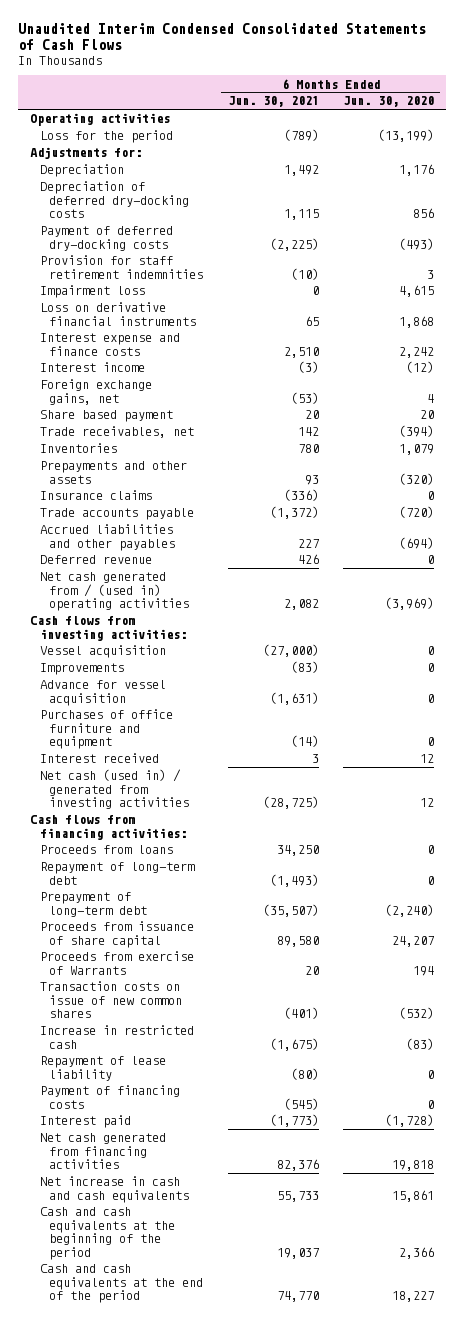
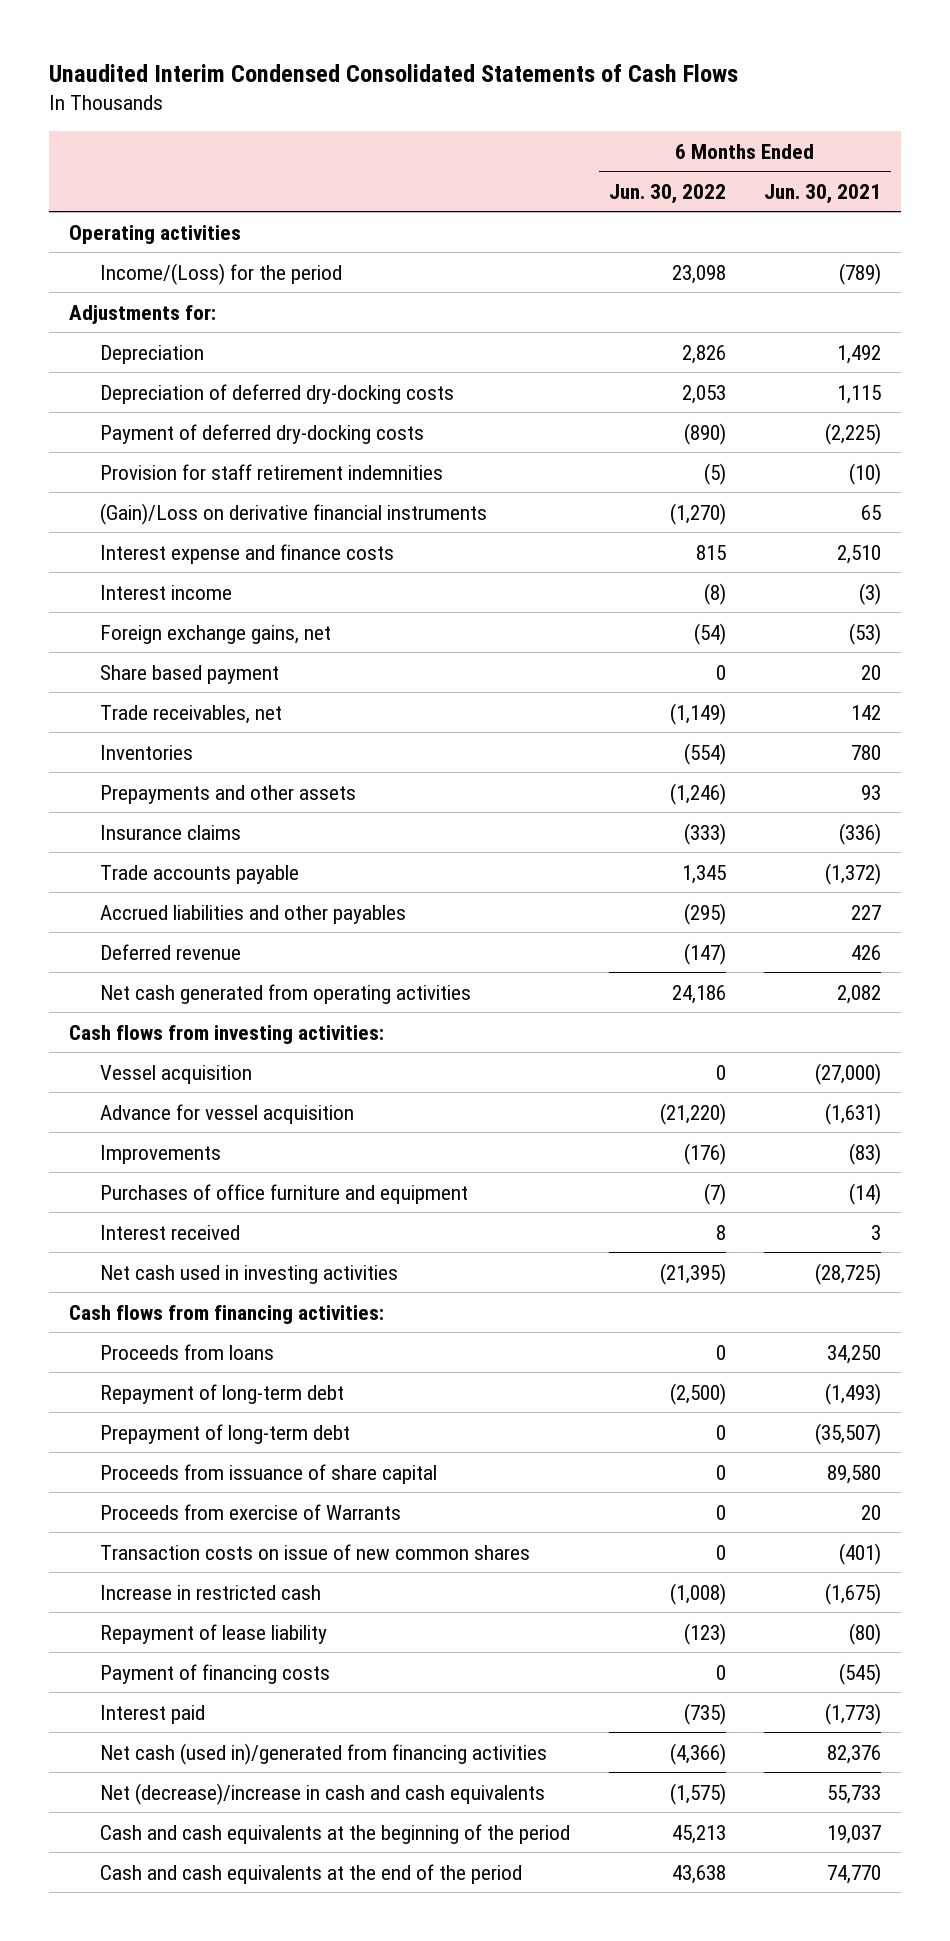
[342,96,434,108] Jun. 30, 2020 -> none
none -> [608,183,726,204] Jun. 30, 2022
[39,130,173,144] Loss for the period -> [99,262,342,285] Income/(Loss) for the period
[39,285,145,299] Impairment loss -> none
[39,302,197,326] Loss on derivative financial instruments -> [99,502,487,525] (Gain)/Loss on derivative financial instruments
[39,572,190,612] Net cash generated from / (used in) operating activities -> [99,983,471,1004] Net cash generated from operating activities
[39,663,124,676] Improvements -> [99,1144,221,1164] Improvements
[39,769,190,810] Net cash (used in) / generated from investing activities -> [99,1264,398,1284] Net cash used in investing activities
[39,1133,166,1170] Net cash generated from financing activities -> [99,1742,547,1765] Net cash (used in)/generated from financing activities
[39,1176,190,1203] Net increase in cash and cash equivalents -> [99,1782,545,1805] Net (decrease)/increase in cash and cash equivalents

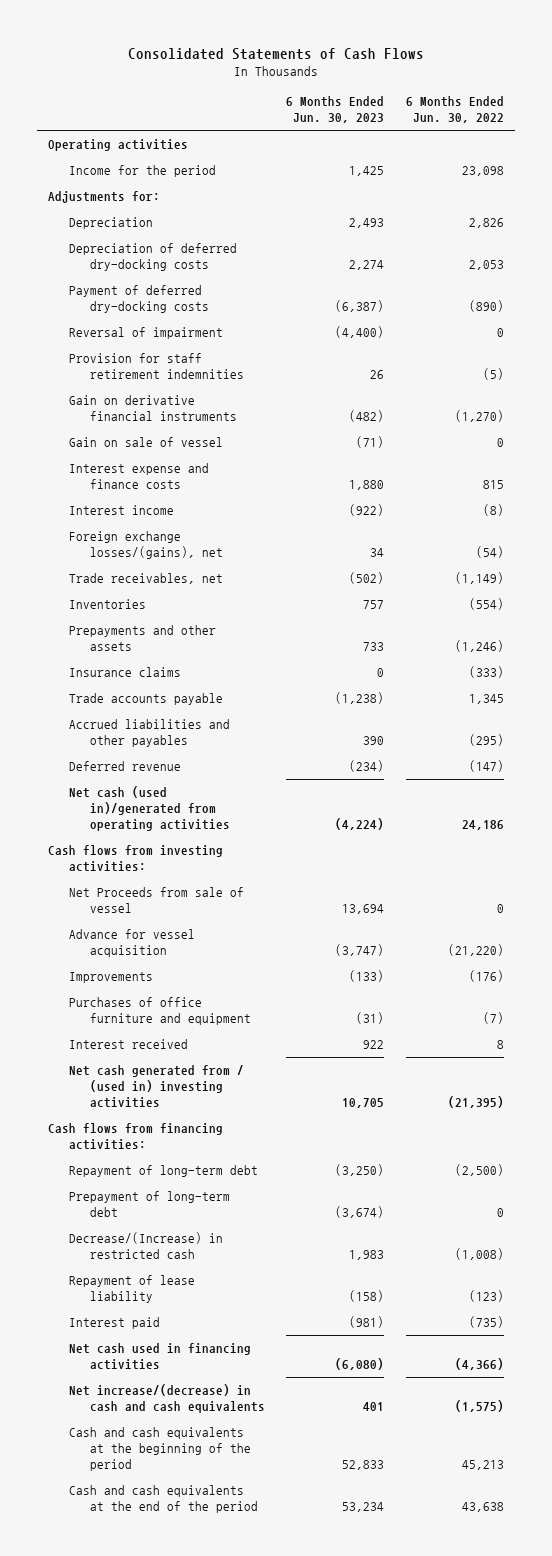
[49,63,739,82] Unaudited Interim Condensed Consolidated Statements of Cash Flows -> [128,47,425,60] Consolidated Statements of Cash Flows
[764,183,882,204] Jun. 30, 2021 -> none
none -> [286,96,385,124] 6 Months Ended Jun. 30, 2023
[99,262,342,285] Income/(Loss) for the period -> [69,165,217,178] Income for the period
none -> [69,327,224,340] Reversal of impairment
[99,502,487,525] (Gain)/Loss on derivative financial instruments -> [69,395,237,422] Gain on derivative financial instruments
none -> [69,437,224,448] Gain on sale of vessel
[99,664,279,684] Share based payment -> none
[99,624,331,644] Foreign exchange gains, net -> [69,531,223,560] Foreign exchange losses/(gains), net
[99,983,471,1004] Net cash generated from operating activities -> [69,786,230,832] Net cash (used in)/generated from operating activities
[99,1064,252,1084] Vessel acquisition -> none
none -> [69,887,245,914] Net Proceeds from sale of vessel
[99,1264,398,1284] Net cash used in investing activities -> [69,1065,245,1109] Net cash generated from / (used in) investing activities
[99,1343,274,1360] Proceeds from loans -> none
[99,1463,437,1484] Proceeds from issuance of share capital -> none
[99,1503,401,1520] Proceeds from exercise of Warrants -> none
[99,1543,530,1560] Transaction costs on issue of new common shares -> none
[99,1584,321,1600] Increase in restricted cash -> [69,1232,224,1260] Decrease/(Increase) in restricted cash
[99,1663,330,1684] Payment of financing costs -> none
[99,1742,547,1765] Net cash (used in)/generated from financing activities -> [69,1343,252,1371] Net cash used in financing activities
[99,1782,545,1805] Net (decrease)/increase in cash and cash equivalents -> [69,1384,265,1414] Net increase/(decrease) in cash and cash equivalents

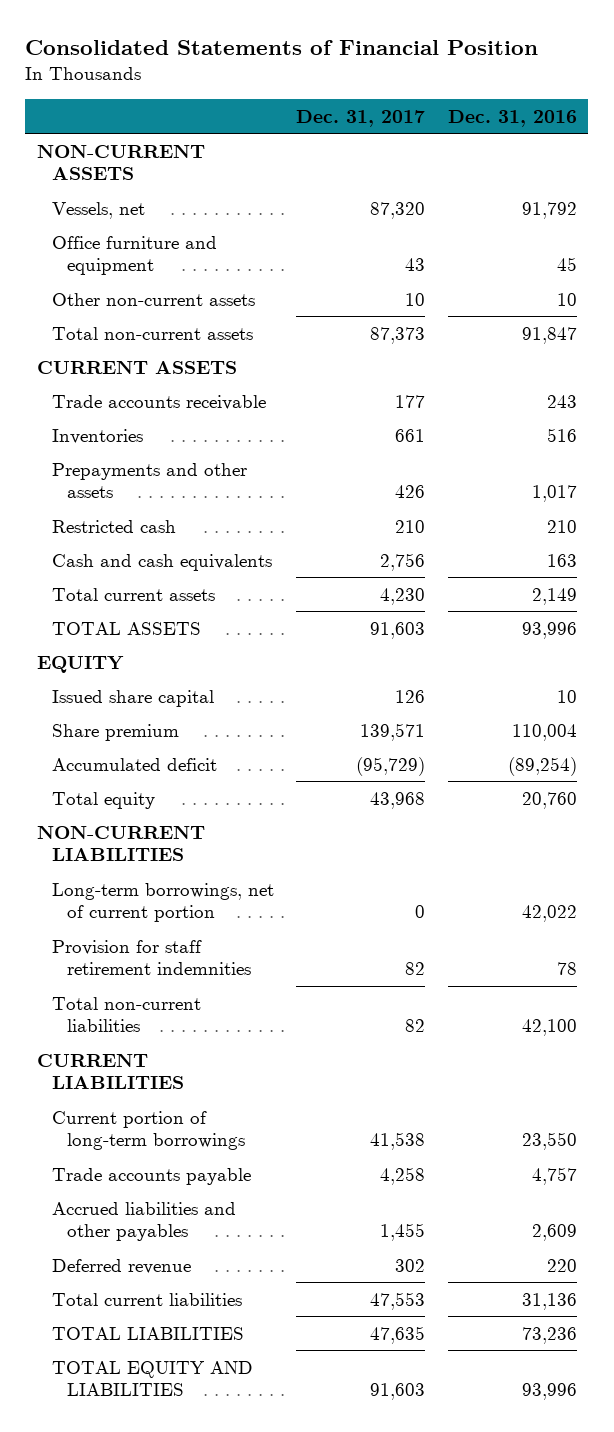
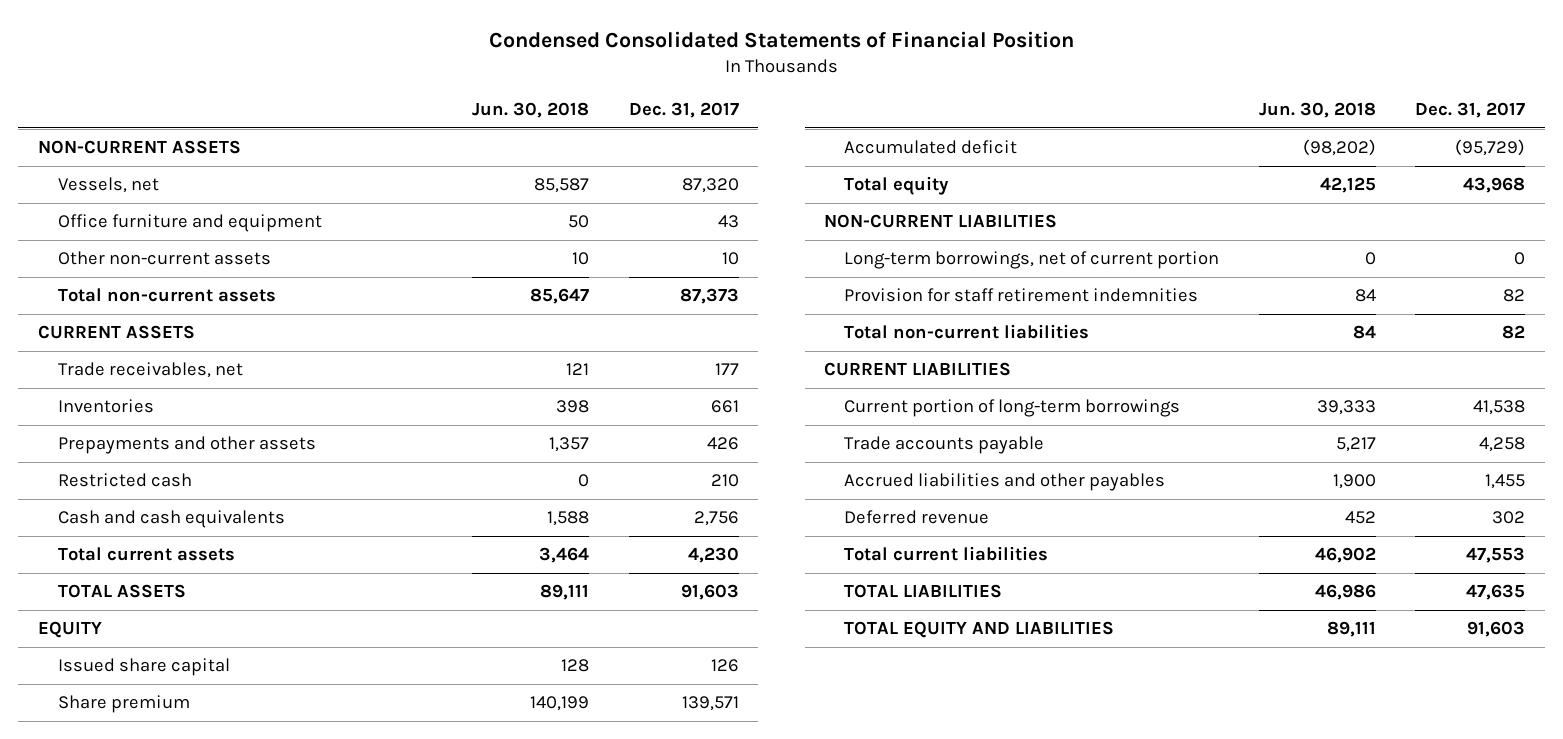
[25,39,539,55] Consolidated Statements of Financial Position -> [488,31,1074,49] Condensed Consolidated Statements of Financial Position
[447,109,577,127] Dec. 31, 2016 -> none
none -> [472,102,590,119] Jun. 30, 2018
[51,394,266,410] Trade accounts receivable -> [58,362,244,379] Trade receivables, net

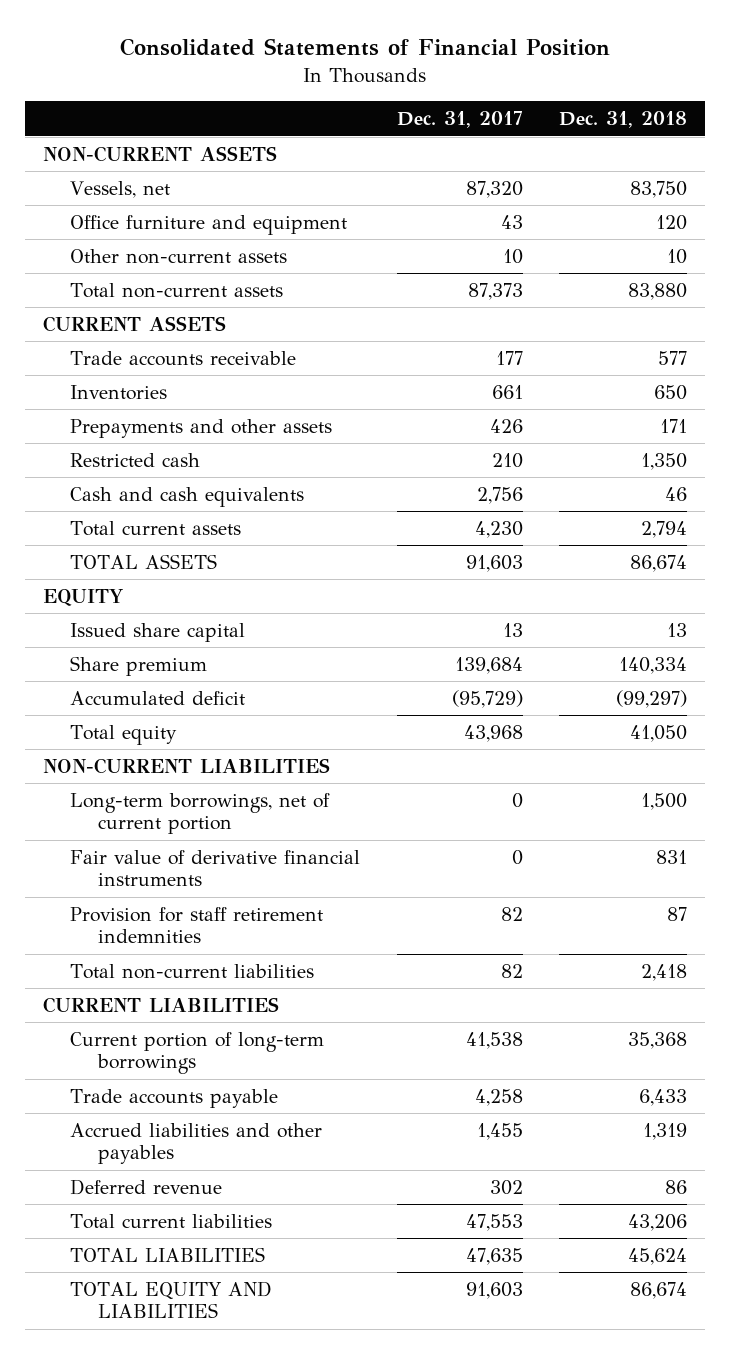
[488,31,1074,49] Condensed Consolidated Statements of Financial Position -> [119,38,610,57] Consolidated Statements of Financial Position
[472,102,590,119] Jun. 30, 2018 -> none
none -> [558,111,687,129] Dec. 31, 2018
[58,362,244,379] Trade receivables, net -> [70,350,297,366] Trade accounts receivable
[710,659,739,673] 126 -> [502,622,523,637] 13
[681,696,739,712] 139,571 -> [454,656,523,674] 139,684
none -> [70,849,361,887] Fair value of derivative financial instruments

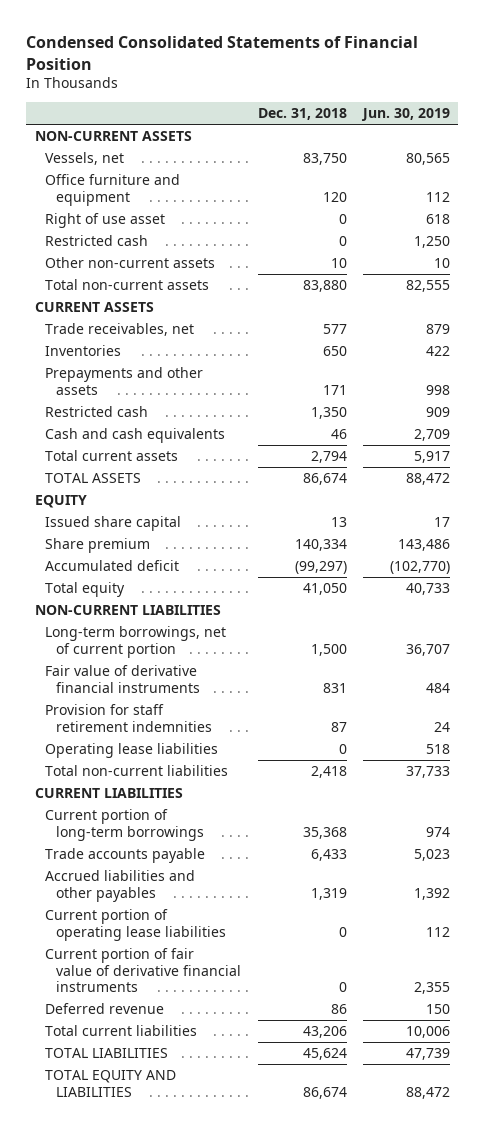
[119,38,610,57] Consolidated Statements of Financial Position -> [26,36,419,70] Condensed Consolidated Statements of Financial Position
[396,111,523,129] Dec. 31, 2017 -> none
none -> [360,108,450,122] Jun. 30, 2019
none -> [45,212,166,228] Right of use asset
none -> [45,234,149,246] Restricted cash
[70,350,297,366] Trade accounts receivable -> [45,322,195,336] Trade receivables, net
none -> [45,742,219,758] Operating lease liabilities
none -> [45,908,227,941] Current portion of operating lease liabilities
none -> [45,947,242,993] Current portion of fair value of derivative financial instruments

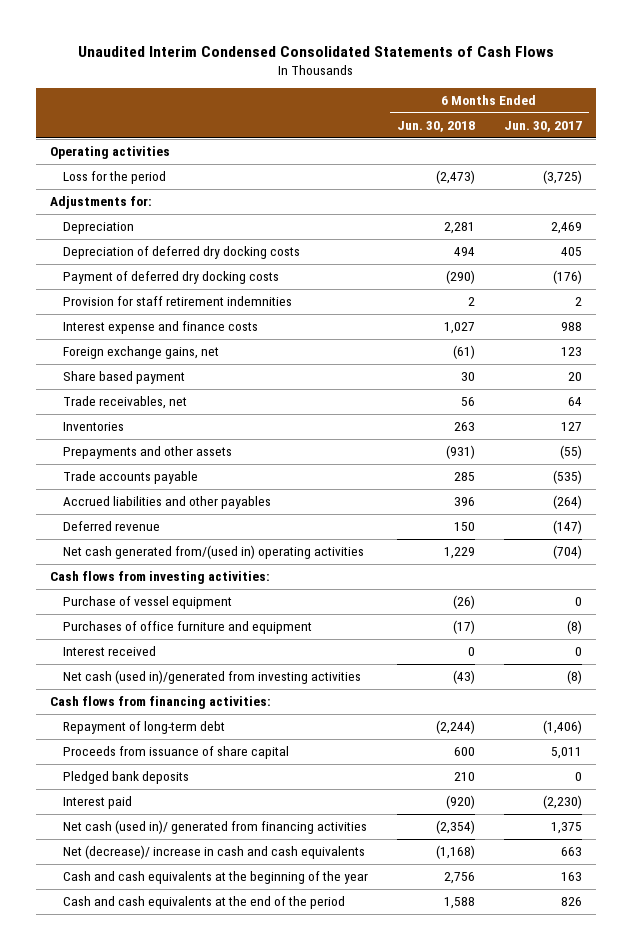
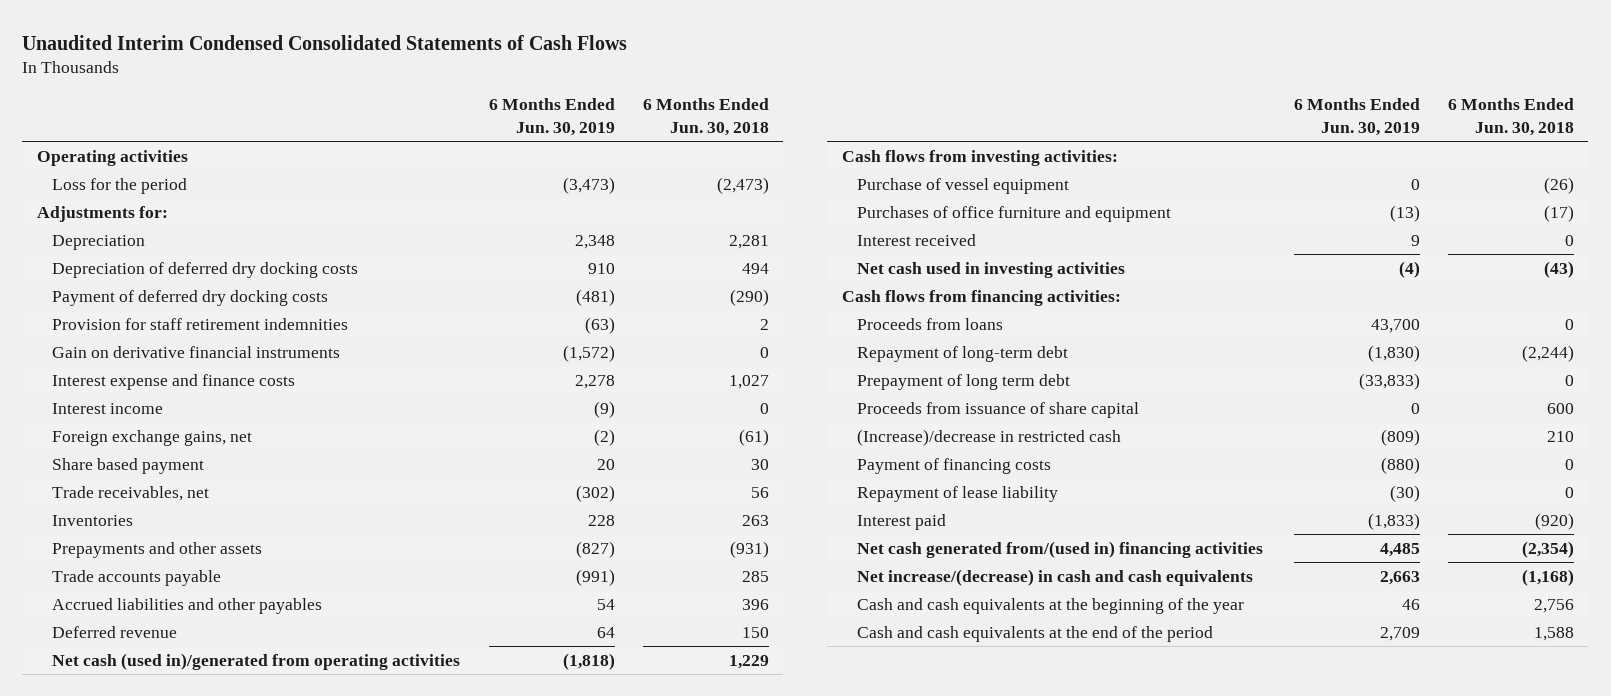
[503,121,582,133] Jun. 30, 2017 -> none
none -> [488,98,615,137] 6 Months Ended Jun. 30, 2019
none -> [52,345,341,358] Gain on derivative financial instruments
none -> [52,402,164,414] Interest income
[62,545,364,560] Net cash generated from/(used in) operating activities -> [52,652,461,670] Net cash (used in)/generated from operating activities
[62,670,361,685] Net cash (used in)/generated from investing activities -> [857,261,1126,278] Net cash used in investing activities
none -> [857,317,1004,330] Proceeds from loans
none -> [857,373,1071,390] Prepayment of long term debt
[62,771,189,785] Pledged bank deposits -> [857,428,1122,446] (Increase)/decrease in restricted cash
none -> [857,457,1052,474] Payment of financing costs
none -> [857,485,1059,502] Repayment of lease liability
[62,820,367,835] Net cash (used in)/ generated from financing activities -> [857,540,1264,558] Net cash generated from/(used in) financing activities
[62,845,365,860] Net (decrease)/ increase in cash and cash equivalents -> [857,568,1254,586] Net increase/(decrease) in cash and cash equivalents

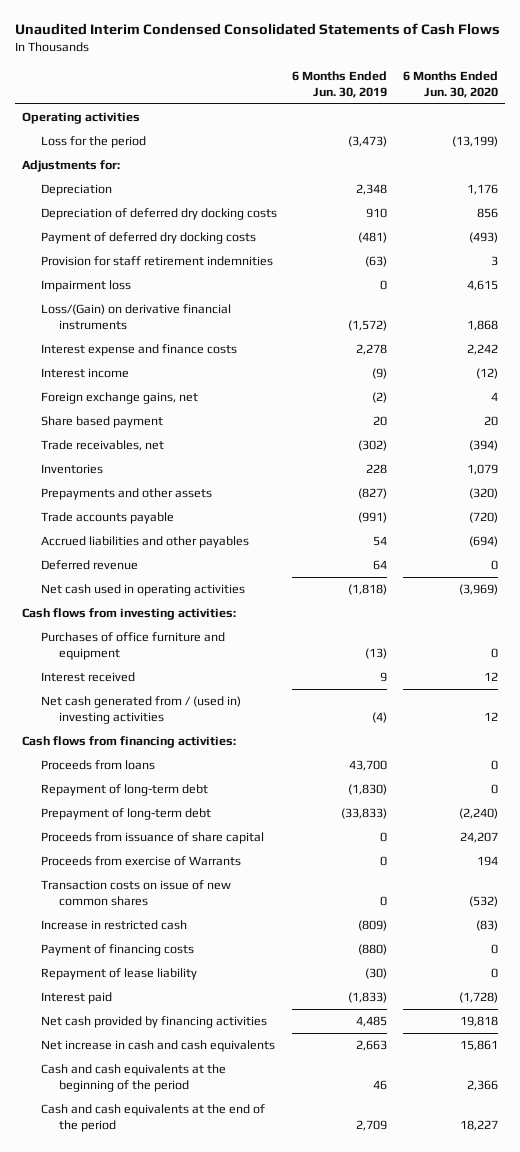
[643,98,770,137] 6 Months Ended Jun. 30, 2018 -> none
none -> [402,70,498,98] 6 Months Ended Jun. 30, 2020
none -> [40,280,131,293] Impairment loss
[52,345,341,358] Gain on derivative financial instruments -> [40,304,231,330] Loss/(Gain) on derivative financial instruments
[52,652,461,670] Net cash (used in)/generated from operating activities -> [40,584,245,597] Net cash used in operating activities
[857,177,1070,194] Purchase of vessel equipment -> none
[857,261,1126,278] Net cash used in investing activities -> [40,696,241,724] Net cash generated from / (used in) investing activities
[857,373,1071,390] Prepayment of long term debt -> [40,808,211,821] Prepayment of long-term debt
none -> [40,856,241,867] Proceeds from exercise of Warrants
none -> [40,880,231,906] Transaction costs on issue of new common shares
[857,428,1122,446] (Increase)/decrease in restricted cash -> [40,920,187,931] Increase in restricted cash
[857,540,1264,558] Net cash generated from/(used in) financing activities -> [40,1016,267,1029] Net cash provided by financing activities
[857,568,1254,586] Net increase/(decrease) in cash and cash equivalents -> [40,1040,275,1053] Net increase in cash and cash equivalents
[857,597,1245,614] Cash and cash equivalents at the beginning of the year -> [40,1064,226,1092] Cash and cash equivalents at the beginning of the period

